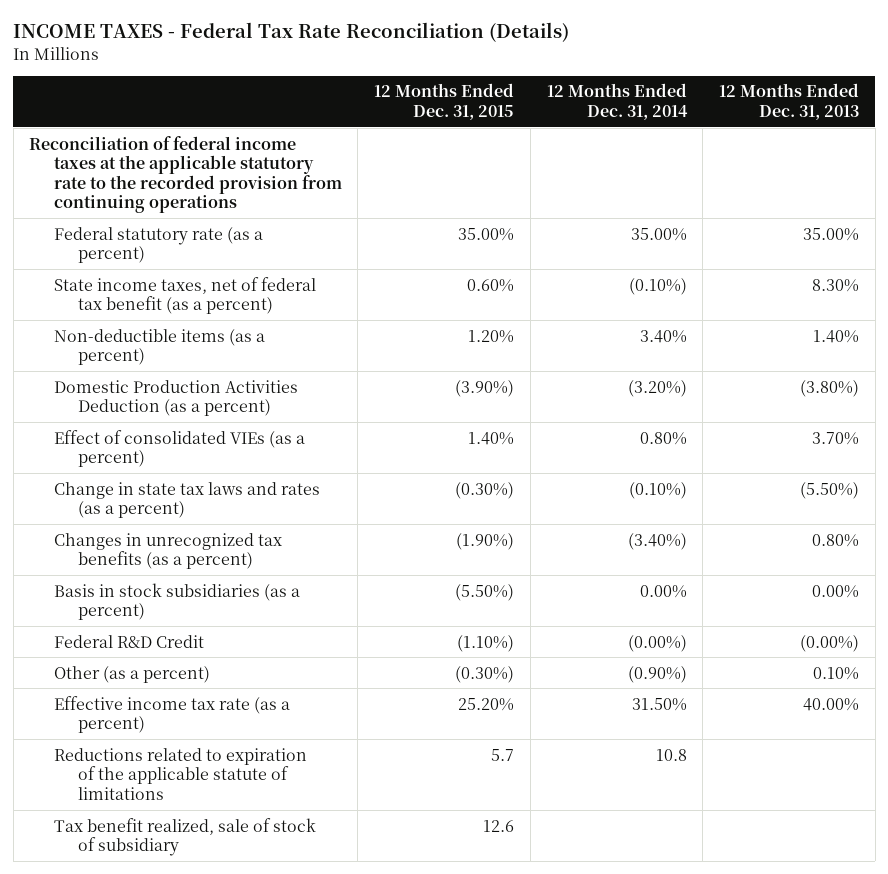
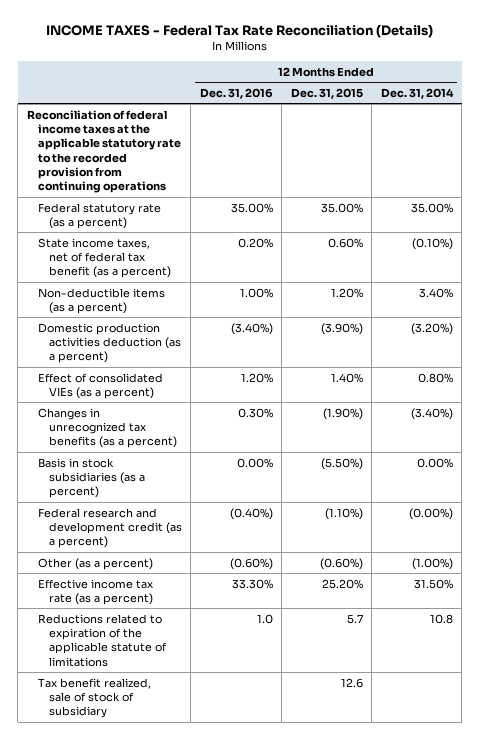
[719,83,860,120] 12 Months Ended Dec. 31, 2013 -> none
none -> [199,87,273,99] Dec. 31, 2016
[53,379,298,417] Domestic Production Activities Deduction (as a percent) -> [37,322,181,364] Domestic production activities deduction (as a percent)
[53,481,320,519] Change in state tax laws and rates (as a percent) -> none
[53,634,204,648] Federal R&D Credit -> [37,507,182,549] Federal research and development credit (as a percent)
[455,665,515,683] (0.30%) -> [319,557,363,570] (0.60%)
[627,665,687,683] (0.90%) -> [411,557,453,570] (1.00%)

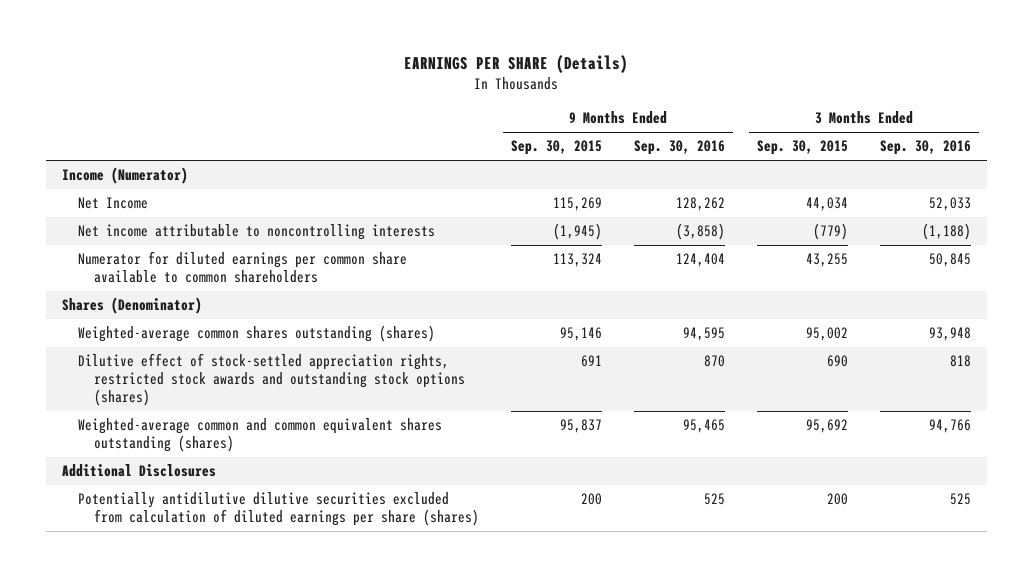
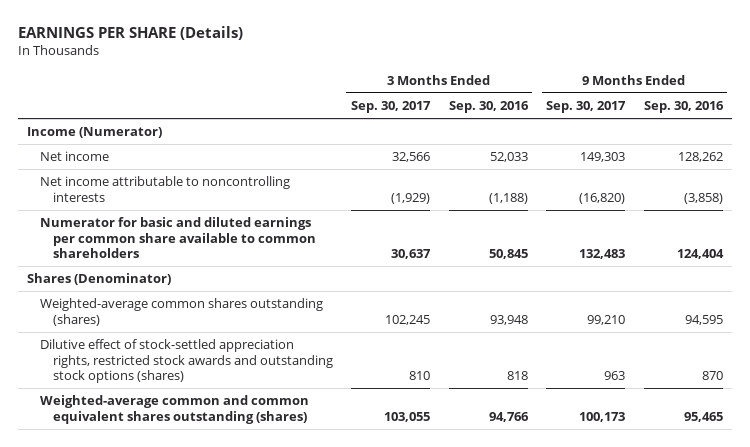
[510,140,602,156] Sep. 30, 2015 -> none
[756,140,848,156] Sep. 30, 2015 -> none
none -> [351,101,432,114] Sep. 30, 2017
none -> [546,101,627,114] Sep. 30, 2017
[77,197,148,210] Net Income -> [39,151,109,162] Net income
[77,251,407,284] Numerator for diluted earnings per common share available to common shareholders -> [39,217,316,259] Numerator for basic and diluted earnings per common share available to common shareholders
[61,464,216,478] Additional Disclosures -> none
[77,492,479,527] Potentially antidilutive dilutive securities excluded from calculation of diluted earnings per share (shares) -> none

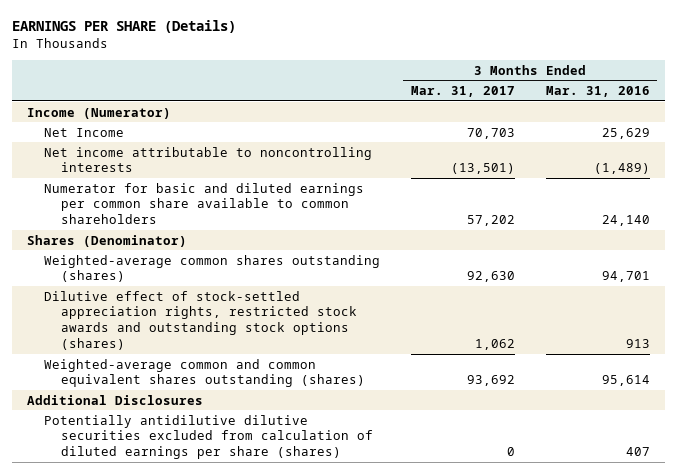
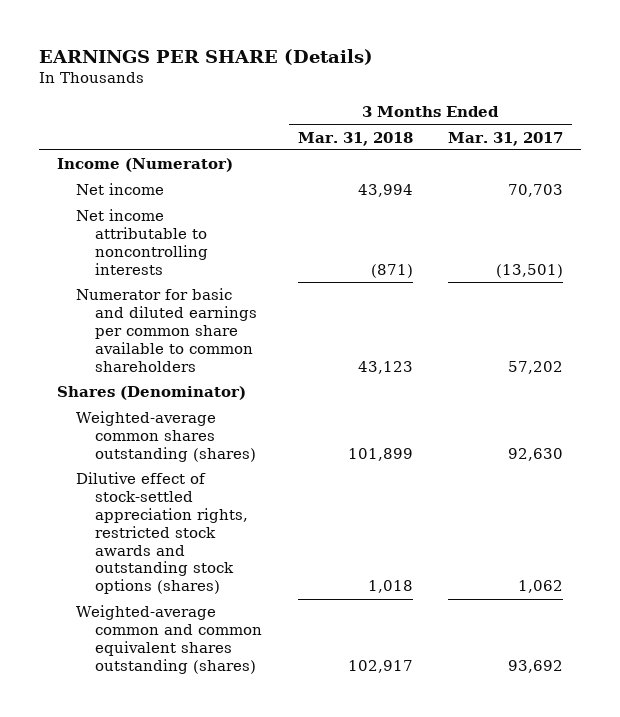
[545,86,650,98] Mar. 31, 2016 -> none
none -> [297,131,413,146] Mar. 31, 2018
[44,127,125,137] Net Income -> [76,183,165,196] Net income
[27,394,204,405] Additional Disclosures -> none
[44,414,373,460] Potentially antidilutive dilutive securities excluded from calculation of diluted earnings per share (shares) -> none

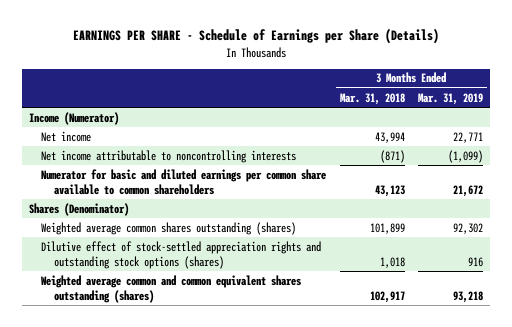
[39,48,374,65] EARNINGS PER SHARE (Details) -> [72,28,439,45] EARNINGS PER SHARE - Schedule of Earnings per Share (Details)
[448,131,564,146] Mar. 31, 2017 -> none
none -> [418,92,484,105] Mar. 31, 2019
[76,411,257,463] Weighted-average common shares outstanding (shares) -> [41,221,297,235] Weighted average common shares outstanding (shares)
[76,472,249,595] Dilutive effect of stock-settled appreciation rights, restricted stock awards and outstanding stock options (shares) -> [41,240,322,269] Dilutive effect of stock-settled appreciation rights and outstanding stock options (shares)
[76,605,263,674] Weighted-average common and common equivalent shares outstanding (shares) -> [41,274,302,303] Weighted average common and common equivalent shares outstanding (shares)

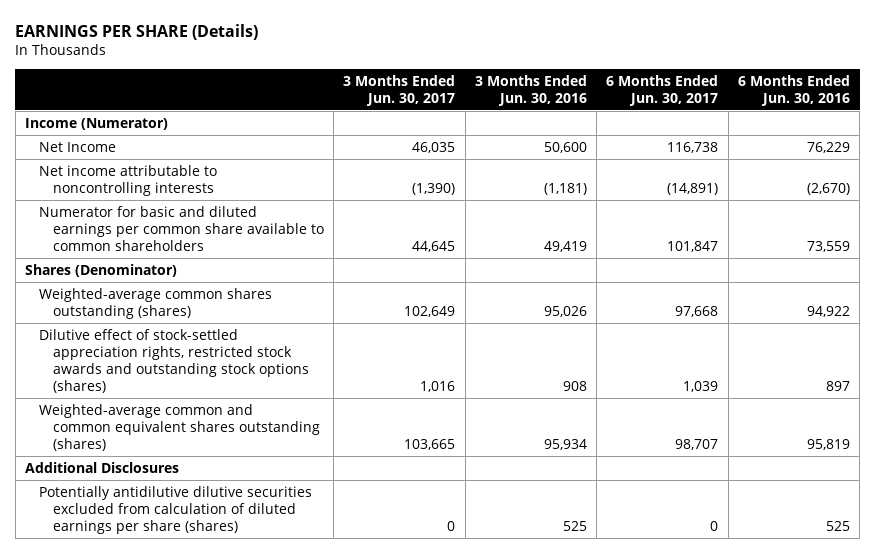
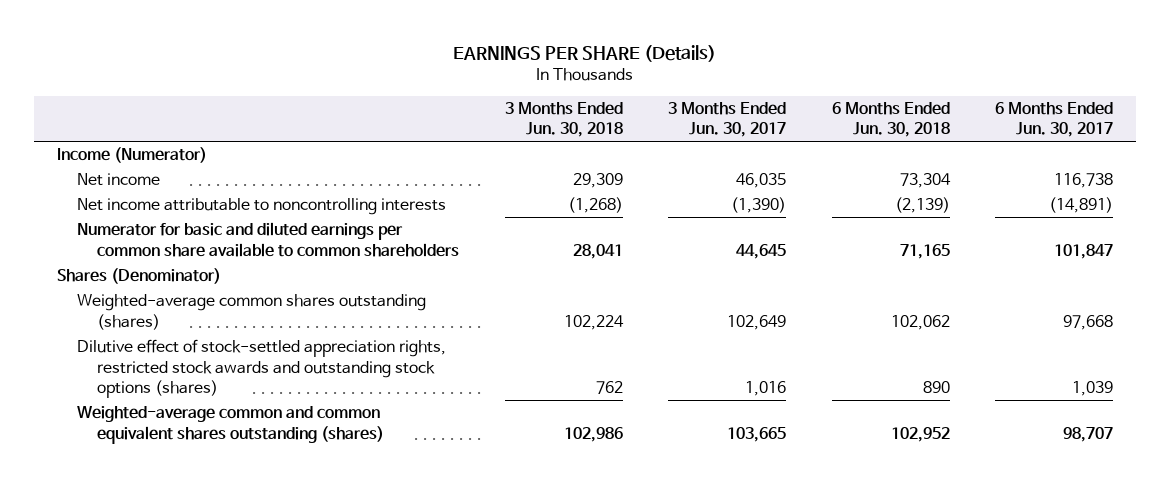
[474,74,587,106] 3 Months Ended Jun. 30, 2016 -> none
[737,74,850,106] 6 Months Ended Jun. 30, 2016 -> none
none -> [504,102,623,138] 3 Months Ended Jun. 30, 2018
none -> [831,102,950,138] 6 Months Ended Jun. 30, 2018
[38,141,116,152] Net Income -> [77,173,161,187] Net income
[25,461,180,473] Additional Disclosures -> none
[38,485,312,534] Potentially antidilutive dilutive securities excluded from calculation of diluted earnings per share (shares) -> none

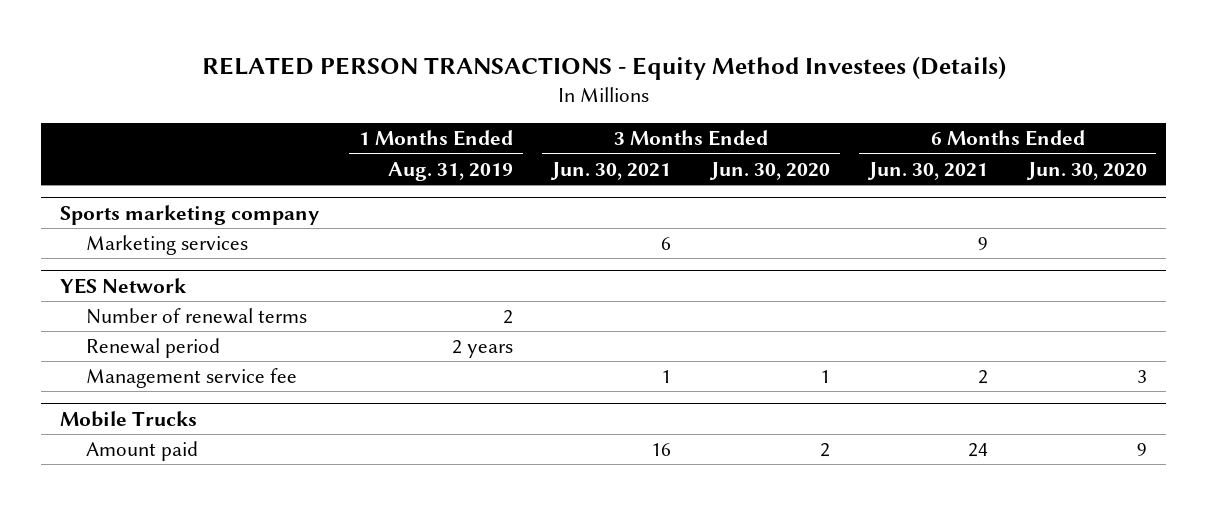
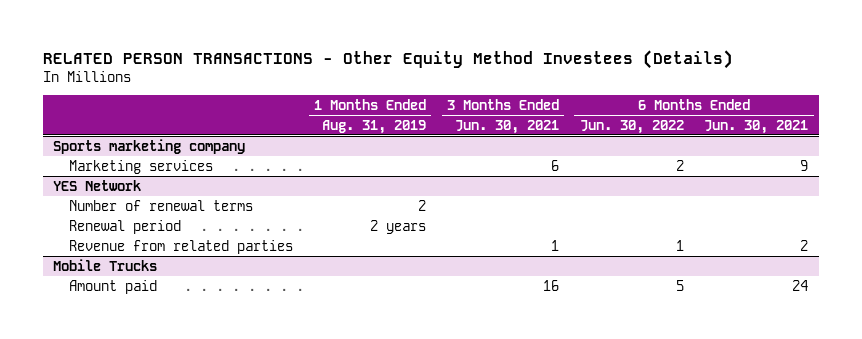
[201,55,1006,80] RELATED PERSON TRANSACTIONS - Equity Method Investees (Details) -> [42,49,733,69] RELATED PERSON TRANSACTIONS - Other Equity Method Investees (Details)
[708,161,830,180] Jun. 30, 2020 -> none
[1025,161,1147,180] Jun. 30, 2020 -> none
none -> [579,119,684,134] Jun. 30, 2022
[86,368,298,389] Management service fee -> none
none -> [69,239,294,254] Revenue from related parties

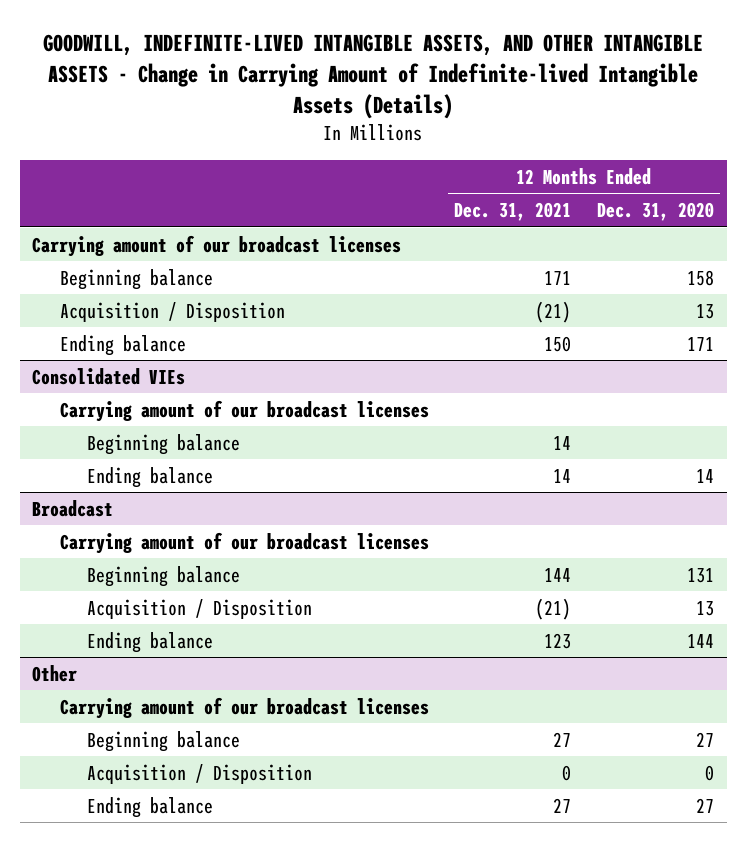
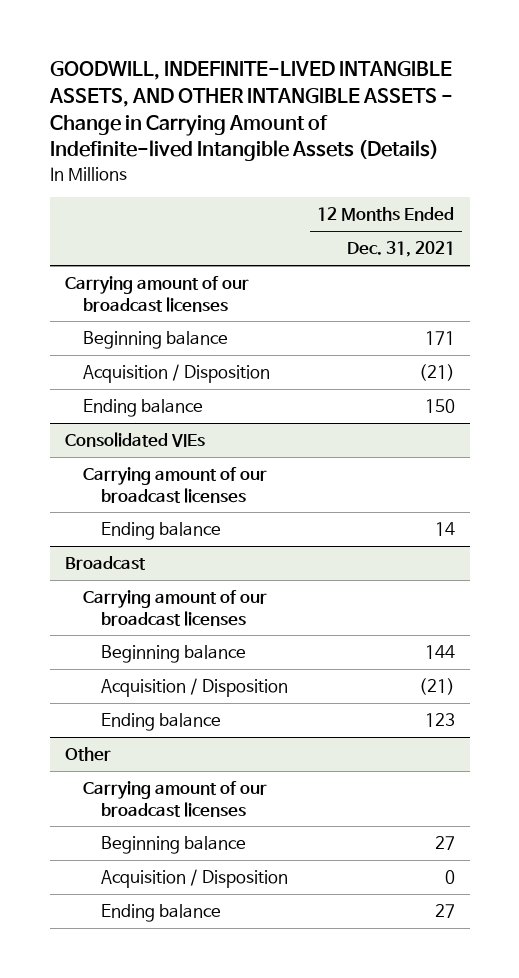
[597,202,715,222] Dec. 31, 2020 -> none
[87,433,241,455] Beginning balance -> none

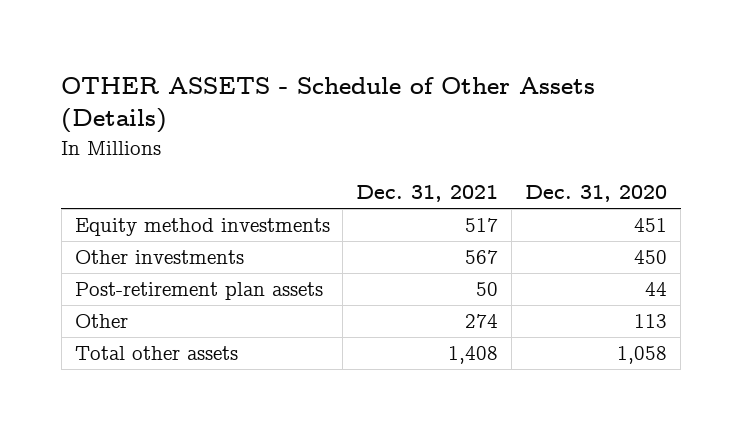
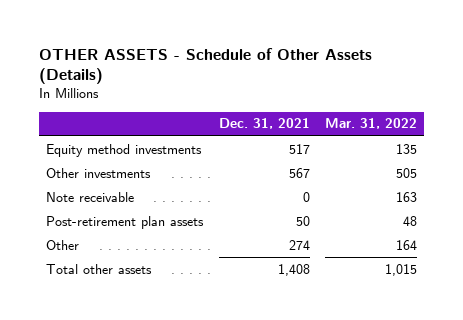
[525,185,668,203] Dec. 31, 2020 -> none
none -> [324,118,417,130] Mar. 31, 2022
none -> [46,191,135,202] Note receivable

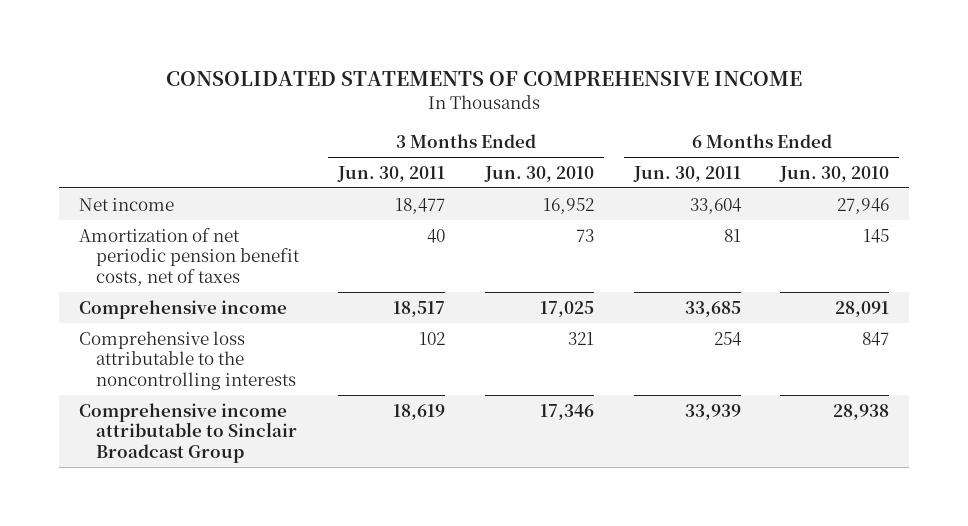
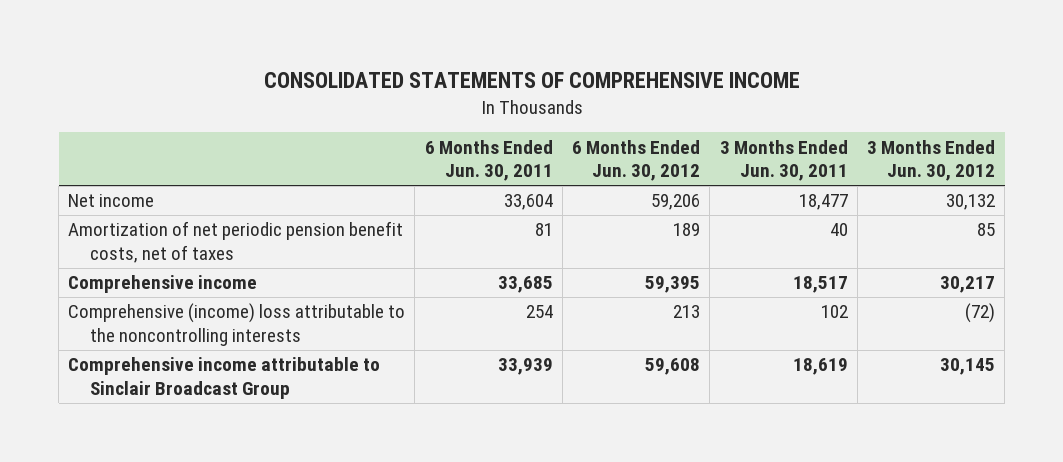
[484,165,595,182] Jun. 30, 2010 -> none
[779,165,890,182] Jun. 30, 2010 -> none
none -> [572,139,701,182] 6 Months Ended Jun. 30, 2012
none -> [867,139,996,182] 3 Months Ended Jun. 30, 2012
[78,330,296,390] Comprehensive loss attributable to the noncontrolling interests -> [68,303,406,346] Comprehensive (income) loss attributable to the noncontrolling interests

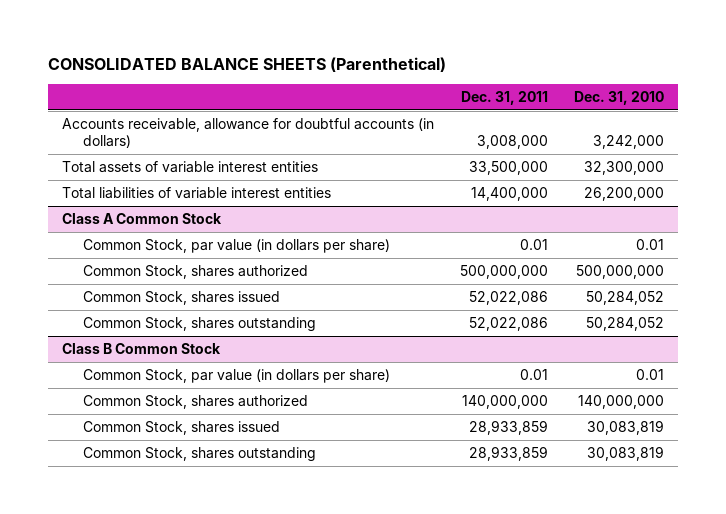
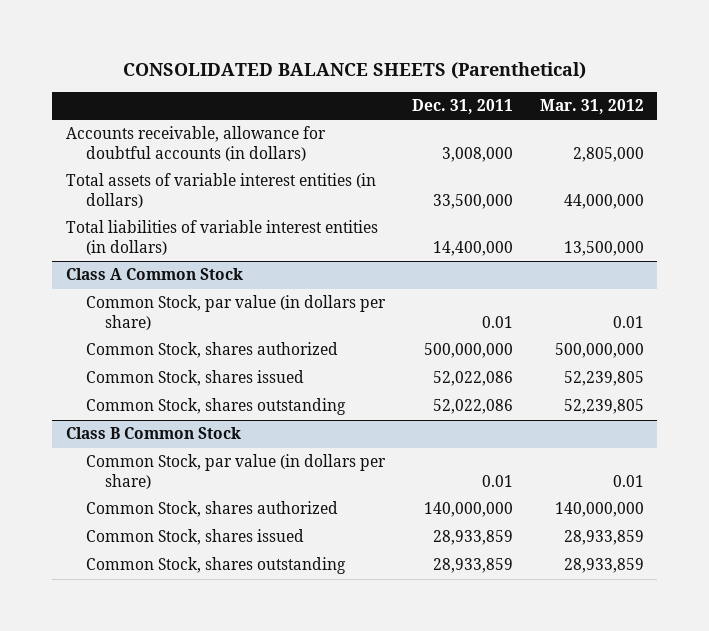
[574,90,665,105] Dec. 31, 2010 -> none
none -> [539,99,644,115] Mar. 31, 2012
[61,161,318,174] Total assets of variable interest entities -> [65,173,376,208] Total assets of variable interest entities (in dollars)
[61,187,331,200] Total liabilities of variable interest entities -> [65,220,378,255] Total liabilities of variable interest entities (in dollars)

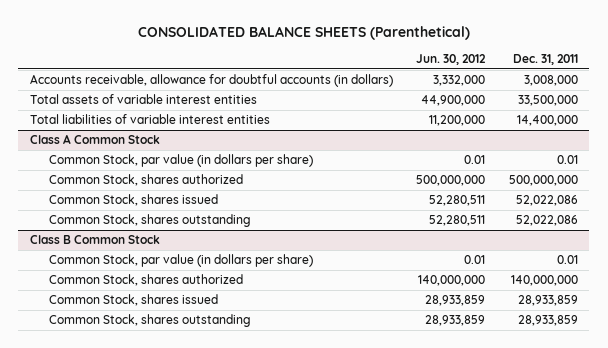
[539,99,644,115] Mar. 31, 2012 -> none
none -> [416,54,487,66] Jun. 30, 2012
[65,173,376,208] Total assets of variable interest entities (in dollars) -> [29,94,257,105] Total assets of variable interest entities
[65,220,378,255] Total liabilities of variable interest entities (in dollars) -> [29,114,270,125] Total liabilities of variable interest entities

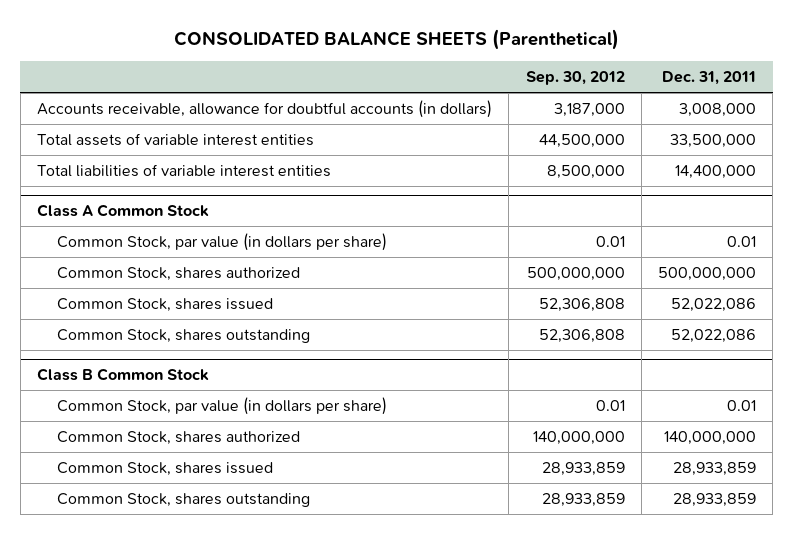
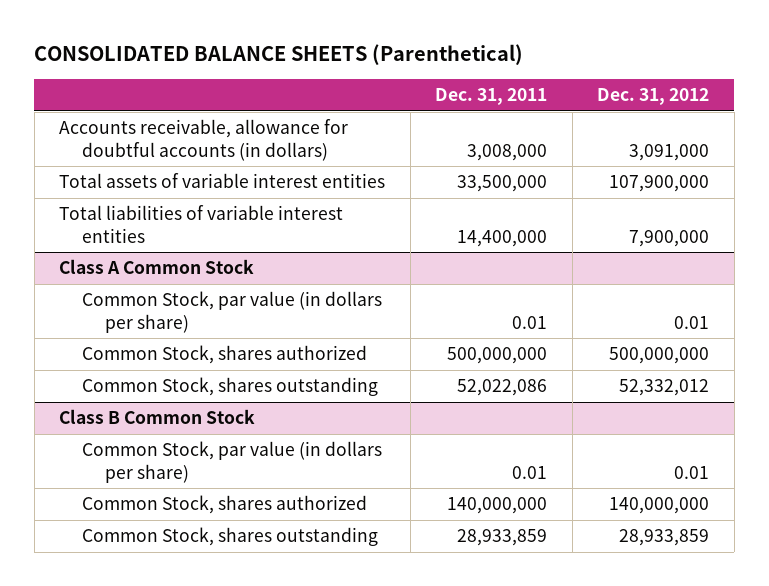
[525,71,625,86] Sep. 30, 2012 -> none
none -> [597,87,710,105] Dec. 31, 2012
[56,297,273,312] Common Stock, shares issued -> none
[56,461,273,476] Common Stock, shares issued -> none

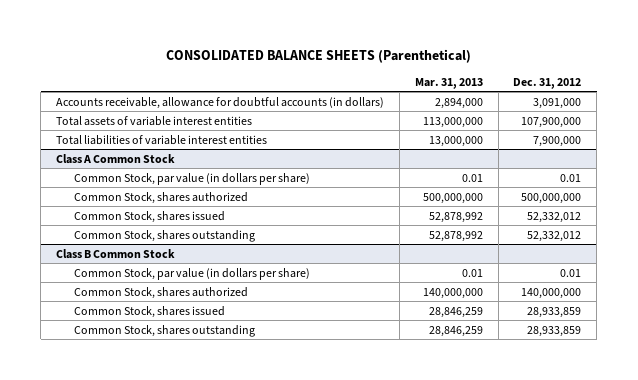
[435,87,548,105] Dec. 31, 2011 -> none
none -> [414,77,483,89] Mar. 31, 2013
none -> [74,210,226,223] Common Stock, shares issued
none -> [74,305,226,318] Common Stock, shares issued

